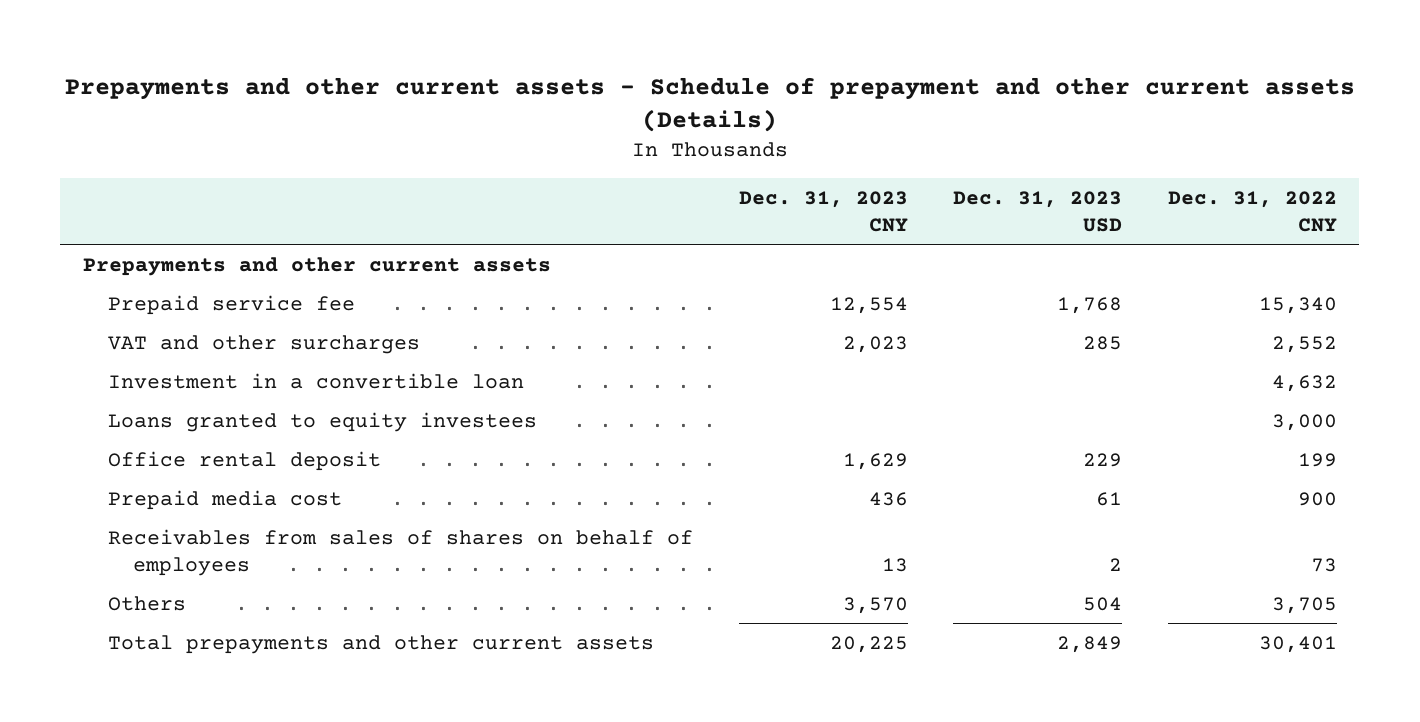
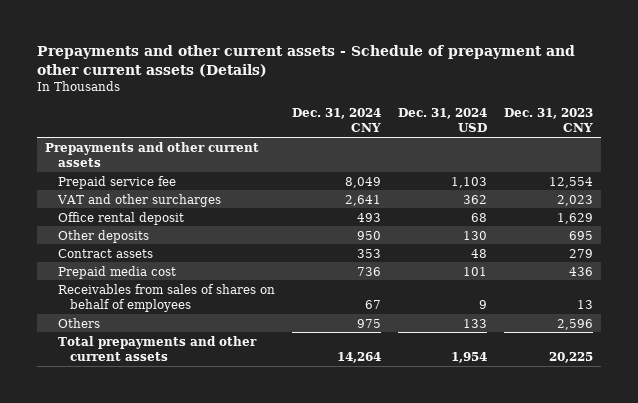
[953,190,1123,233] Dec. 31, 2023 USD -> none
[1167,190,1337,233] Dec. 31, 2022 CNY -> none
none -> [291,108,381,133] Dec. 31, 2024 CNY
none -> [397,108,487,133] Dec. 31, 2024 USD
[108,372,525,389] Investment in a convertible loan -> none
[108,411,538,432] Loans granted to equity investees -> none
none -> [57,229,149,243] Other deposits
none -> [57,248,153,258] Contract assets
[842,596,908,614] 3,570 -> [556,318,593,330] 2,596

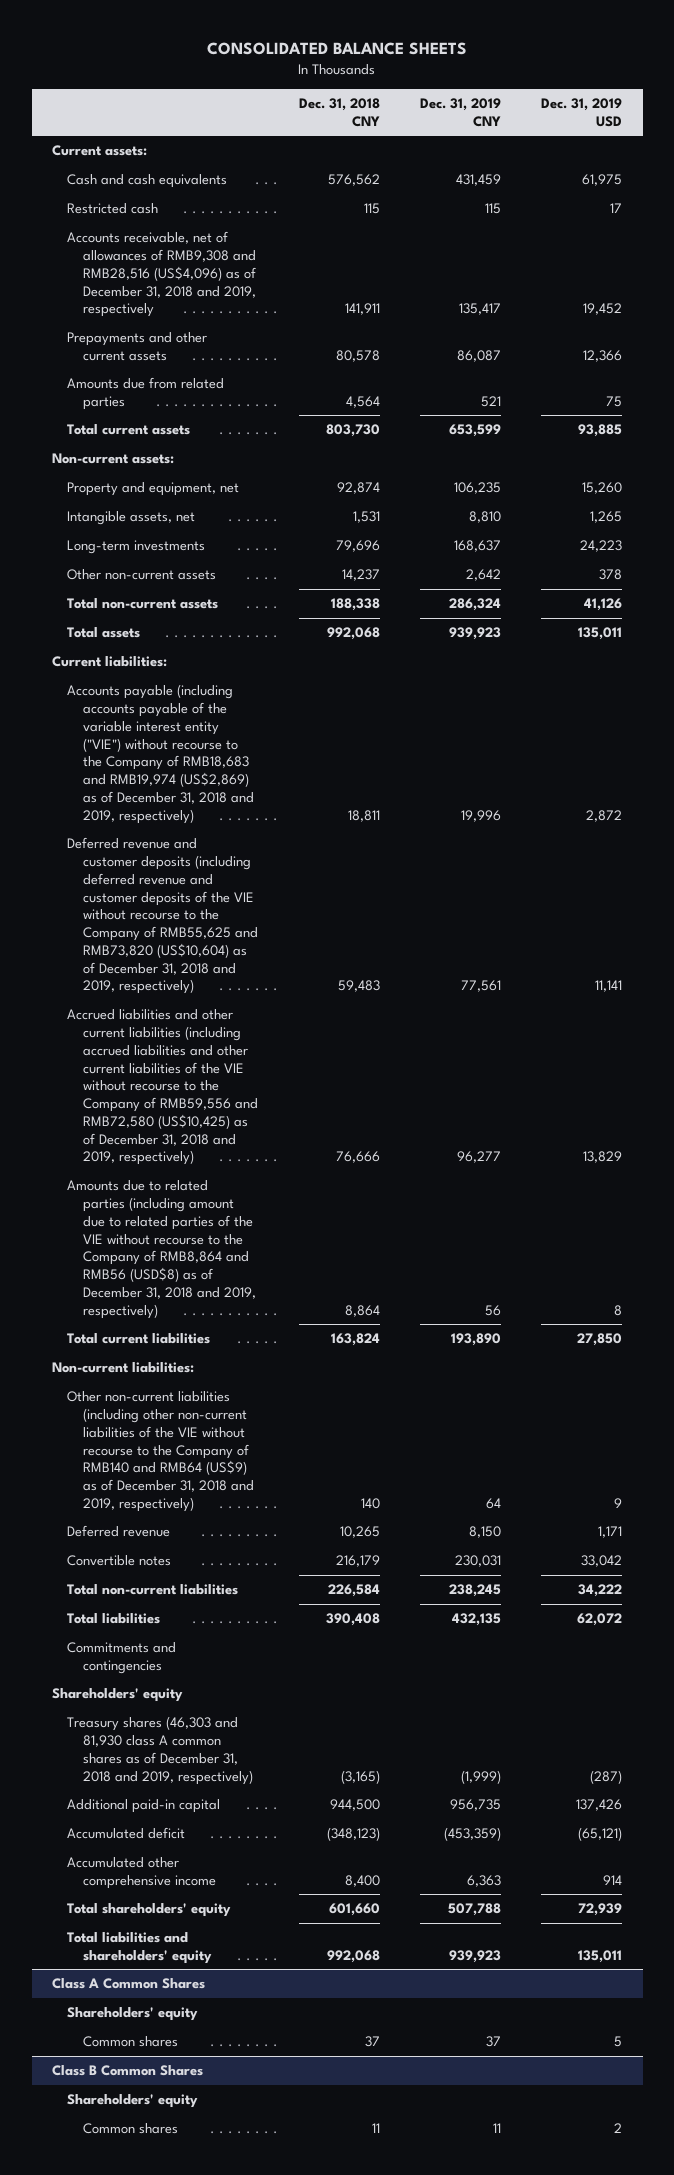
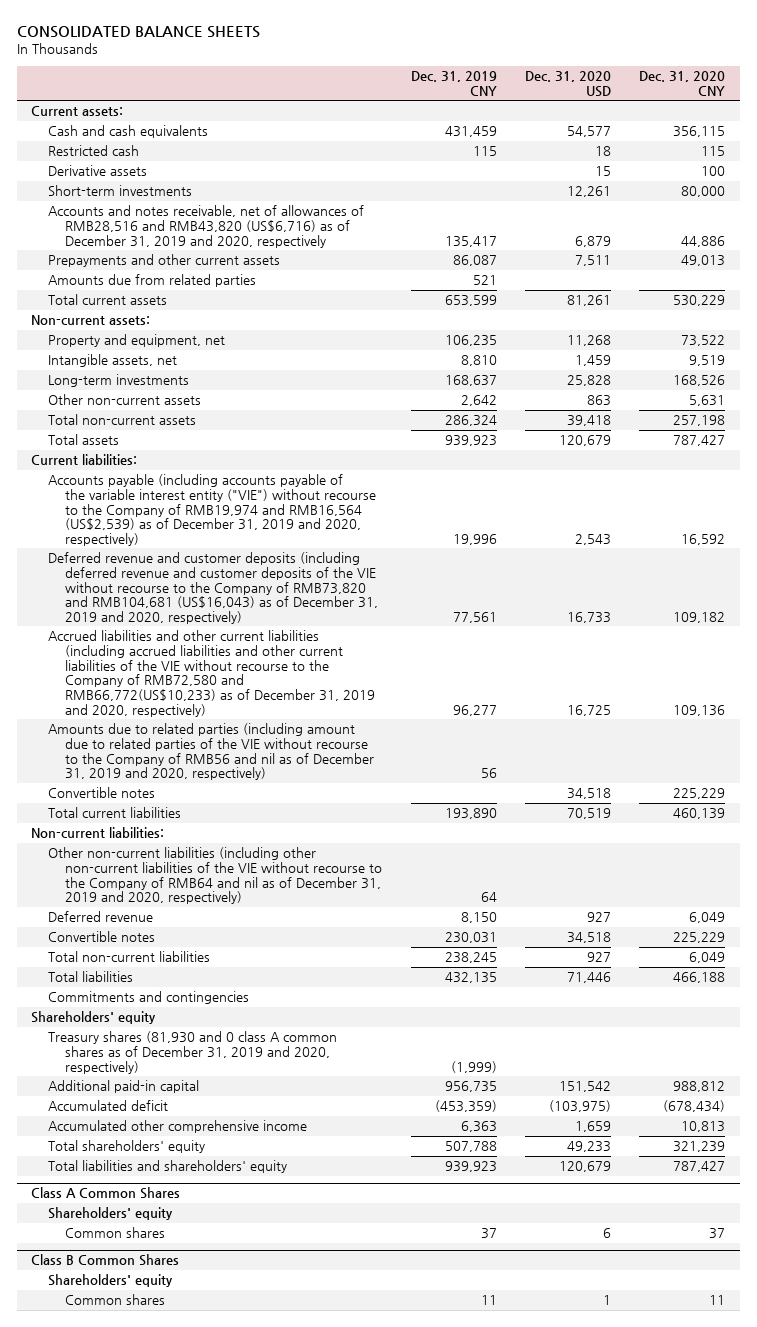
[298,98,380,127] Dec. 31, 2018 CNY -> none
[541,98,623,127] Dec. 31, 2019 USD -> none
none -> [524,70,611,97] Dec. 31, 2020 USD
none -> [639,70,726,96] Dec. 31, 2020 CNY
none -> [48,165,148,177] Derivative assets
none -> [48,185,193,197] Short-term investments
[67,231,257,318] Accounts receivable, net of allowances of RMB9,308 and RMB28,516 (US$4,096) as of December 31, 2018 and 2019, respectively -> [48,205,365,248] Accounts and notes receivable, net of allowances of RMB28,516 and RMB43,820 (US$6,716) as of December 31, 2019 and 2020, respectively
[67,684,255,824] Accounts payable (including accounts payable of the variable interest entity ("VIE") without recourse to the Company of RMB18,683 and RMB19,974 (US$2,869) as of December 31, 2018 and 2019, respectively) -> [48,474,377,546] Accounts payable (including accounts payable of the variable interest entity ("VIE") without recourse to the Company of RMB19,974 and RMB16,564 (US$2,539) as of December 31, 2019 and 2020, respectively)
[67,837,259,995] Deferred revenue and customer deposits (including deferred revenue and customer deposits of the VIE without recourse to the Company of RMB55,625 and RMB73,820 (US$10,604) as of December 31, 2018 and 2019, respectively) -> [48,552,379,624] Deferred revenue and customer deposits (including deferred revenue and customer deposits of the VIE without recourse to the Company of RMB73,820 and RMB104,681 (US$16,043) as of December 31, 2019 and 2020, respectively)
[67,1009,259,1166] Accrued liabilities and other current liabilities (including accrued liabilities and other current liabilities of the VIE without recourse to the Company of RMB59,556 and RMB72,580 (US$10,425) as of December 31, 2018 and 2019, respectively) -> [48,630,376,717] Accrued liabilities and other current liabilities (including accrued liabilities and other current liabilities of the VIE without recourse to the Company of RMB72,580 and RMB66,772(US$10,233) as of December 31, 2019 and 2020, respectively)
[67,1180,257,1319] Amounts due to related parties (including amount due to related parties of the VIE without recourse to the Company of RMB8,864 and RMB56 (USD$8) as of December 31, 2018 and 2019, respectively) -> [48,723,375,781] Amounts due to related parties (including amount due to related parties of the VIE without recourse to the Company of RMB56 and nil as of December 31, 2019 and 2020, respectively)
none -> [48,787,156,799] Convertible notes
[67,1391,255,1512] Other non-current liabilities (including other non-current liabilities of the VIE without recourse to the Company of RMB140 and RMB64 (US$9) as of December 31, 2018 and 2019, respectively) -> [48,847,383,905] Other non-current liabilities (including other non-current liabilities of the VIE without recourse to the Company of RMB64 and nil as of December 31, 2019 and 2020, respectively)
[67,1716,254,1785] Treasury shares (46,303 and 81,930 class A common shares as of December 31, 2018 and 2019, respectively) -> [48,1031,338,1074] Treasury shares (81,930 and 0 class A common shares as of December 31, 2019 and 2020, respectively)

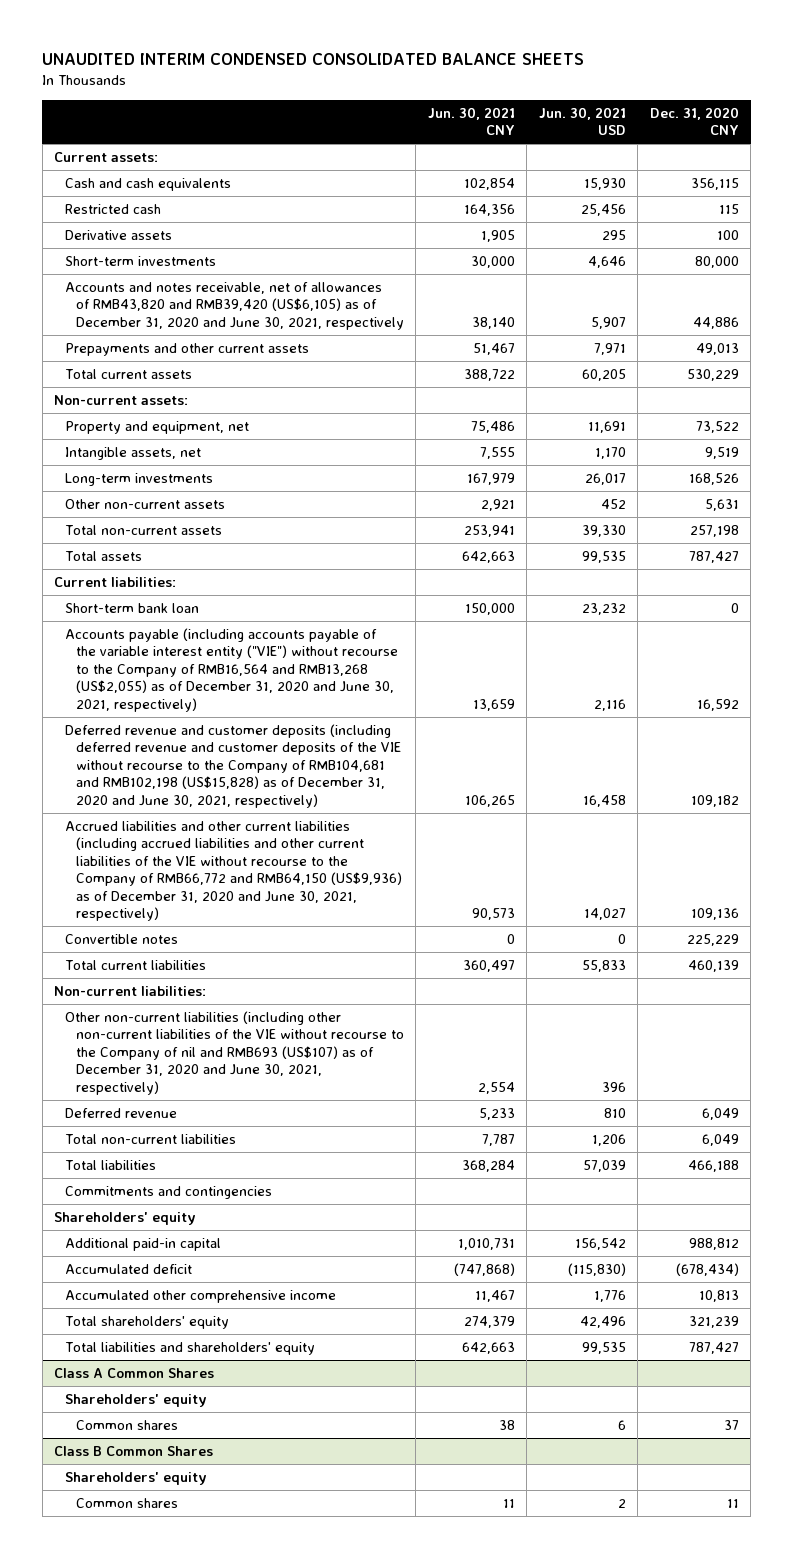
[17,26,261,39] CONSOLIDATED BALANCE SHEETS -> [42,53,585,66] UNAUDITED INTERIM CONDENSED CONSOLIDATED BALANCE SHEETS
[410,70,497,96] Dec. 31, 2019 CNY -> none
[524,70,611,97] Dec. 31, 2020 USD -> none
none -> [427,106,515,136] Jun. 30, 2021 CNY
none -> [538,106,626,136] Jun. 30, 2021 USD
[48,205,365,248] Accounts and notes receivable, net of allowances of RMB28,516 and RMB43,820 (US$6,716) as of December 31, 2019 and 2020, respectively -> [65,281,404,330] Accounts and notes receivable, net of allowances of RMB43,820 and RMB39,420 (US$6,105) as of December 31, 2020 and June 30, 2021, respectively
[48,274,257,288] Amounts due from related parties -> none
[48,723,375,781] Amounts due to related parties (including amount due to related parties of the VIE without recourse to the Company of RMB56 and nil as of December 31, 2019 and 2020, respectively) -> none
none -> [65,602,200,613] Short-term bank loan
[48,474,377,546] Accounts payable (including accounts payable of the variable interest entity ("VIE") without recourse to the Company of RMB19,974 and RMB16,564 (US$2,539) as of December 31, 2019 and 2020, respectively) -> [65,627,398,712] Accounts payable (including accounts payable of the variable interest entity ("VIE") without recourse to the Company of RMB16,564 and RMB13,268 (US$2,055) as of December 31, 2020 and June 30, 2021, respectively)
[48,552,379,624] Deferred revenue and customer deposits (including deferred revenue and customer deposits of the VIE without recourse to the Company of RMB73,820 and RMB104,681 (US$16,043) as of December 31, 2019 and 2020, respectively) -> [65,723,401,808] Deferred revenue and customer deposits (including deferred revenue and customer deposits of the VIE without recourse to the Company of RMB104,681 and RMB102,198 (US$15,828) as of December 31, 2020 and June 30, 2021, respectively)
[48,630,376,717] Accrued liabilities and other current liabilities (including accrued liabilities and other current liabilities of the VIE without recourse to the Company of RMB72,580 and RMB66,772(US$10,233) as of December 31, 2019 and 2020, respectively) -> [65,820,402,922] Accrued liabilities and other current liabilities (including accrued liabilities and other current liabilities of the VIE without recourse to the Company of RMB66,772 and RMB64,150 (US$9,936) as of December 31, 2020 and June 30, 2021, respectively)
[48,847,383,905] Other non-current liabilities (including other non-current liabilities of the VIE without recourse to the Company of RMB64 and nil as of December 31, 2019 and 2020, respectively) -> [65,1010,404,1095] Other non-current liabilities (including other non-current liabilities of the VIE without recourse to the Company of nil and RMB693 (US$107) as of December 31, 2020 and June 30, 2021, respectively)
[48,931,156,943] Convertible notes -> none
[48,1031,338,1074] Treasury shares (81,930 and 0 class A common shares as of December 31, 2019 and 2020, respectively) -> none

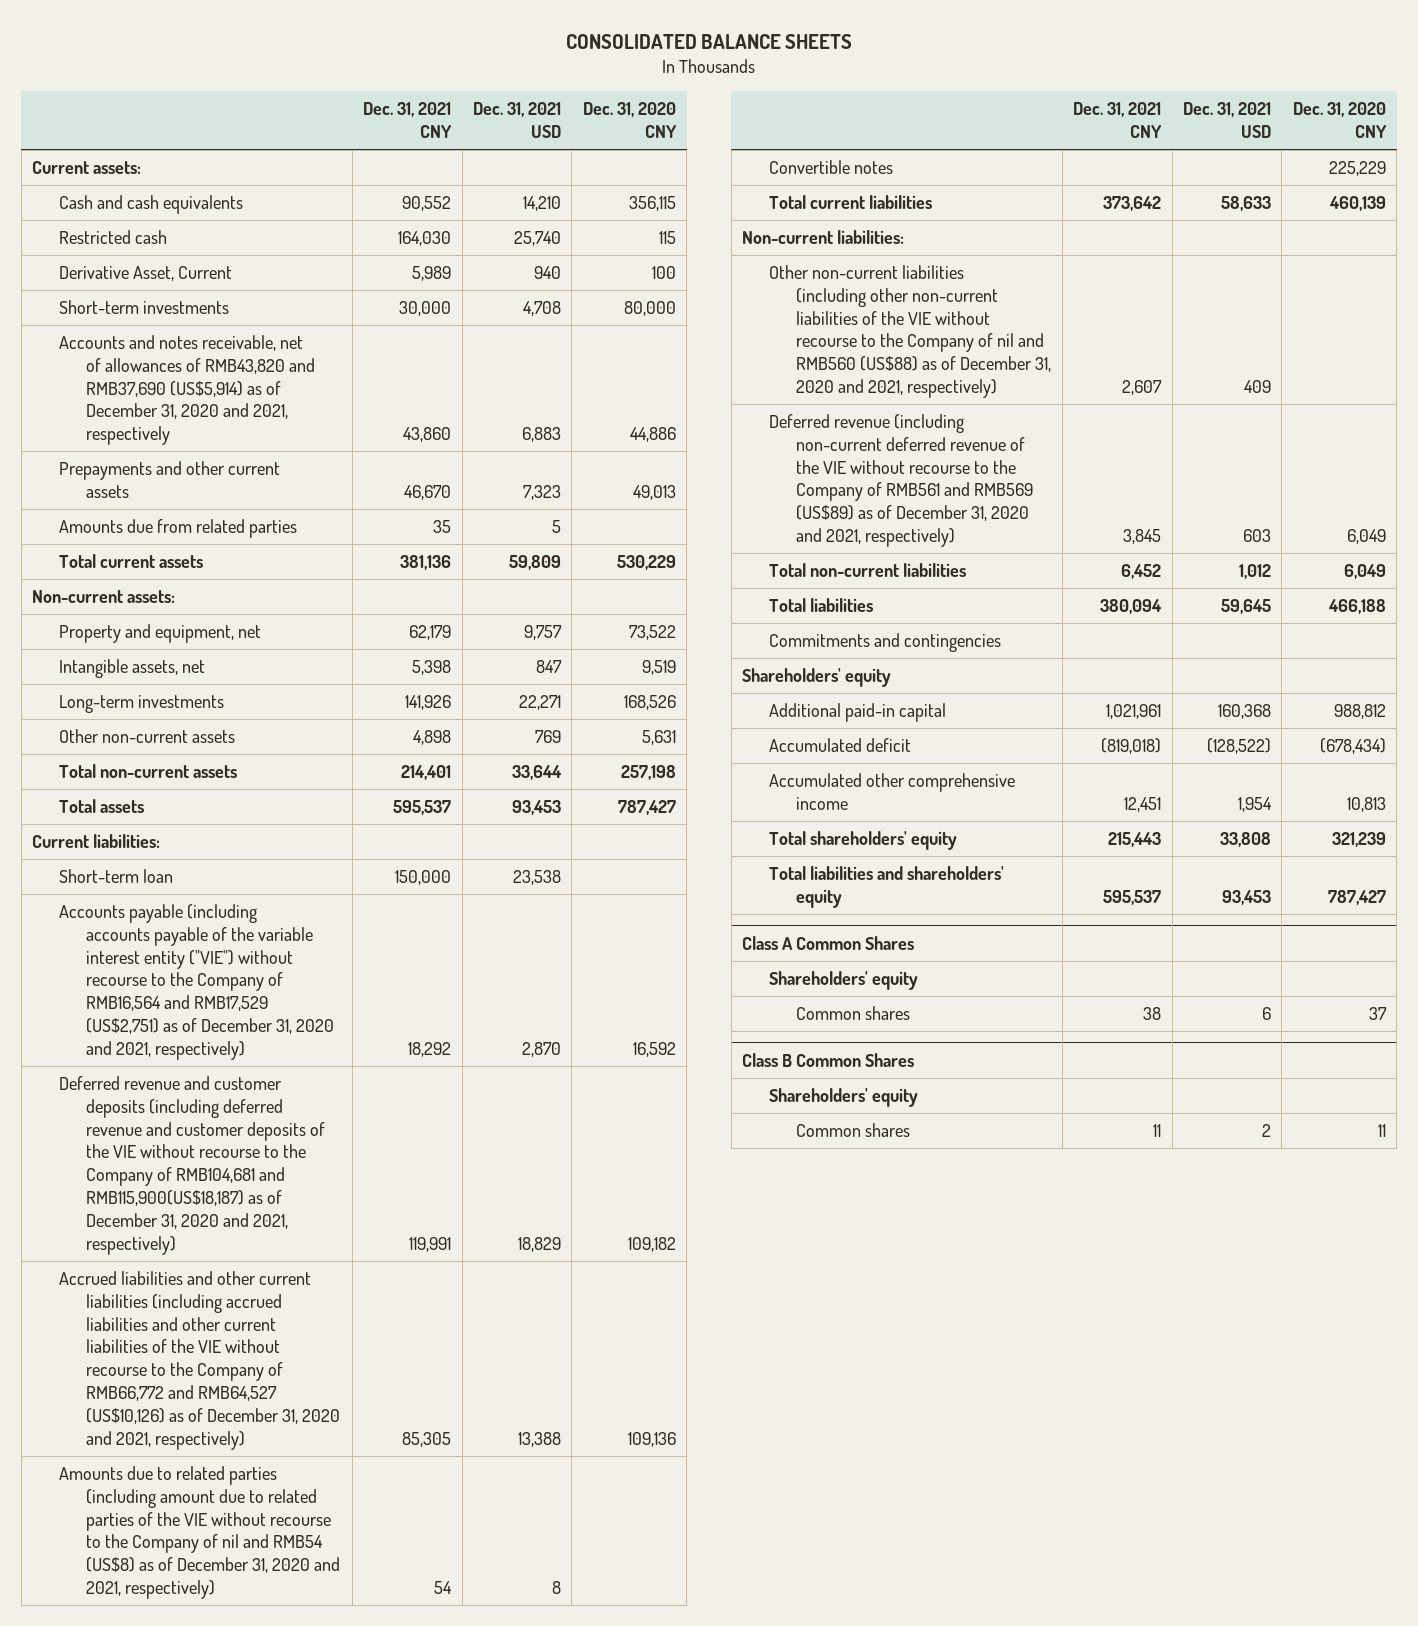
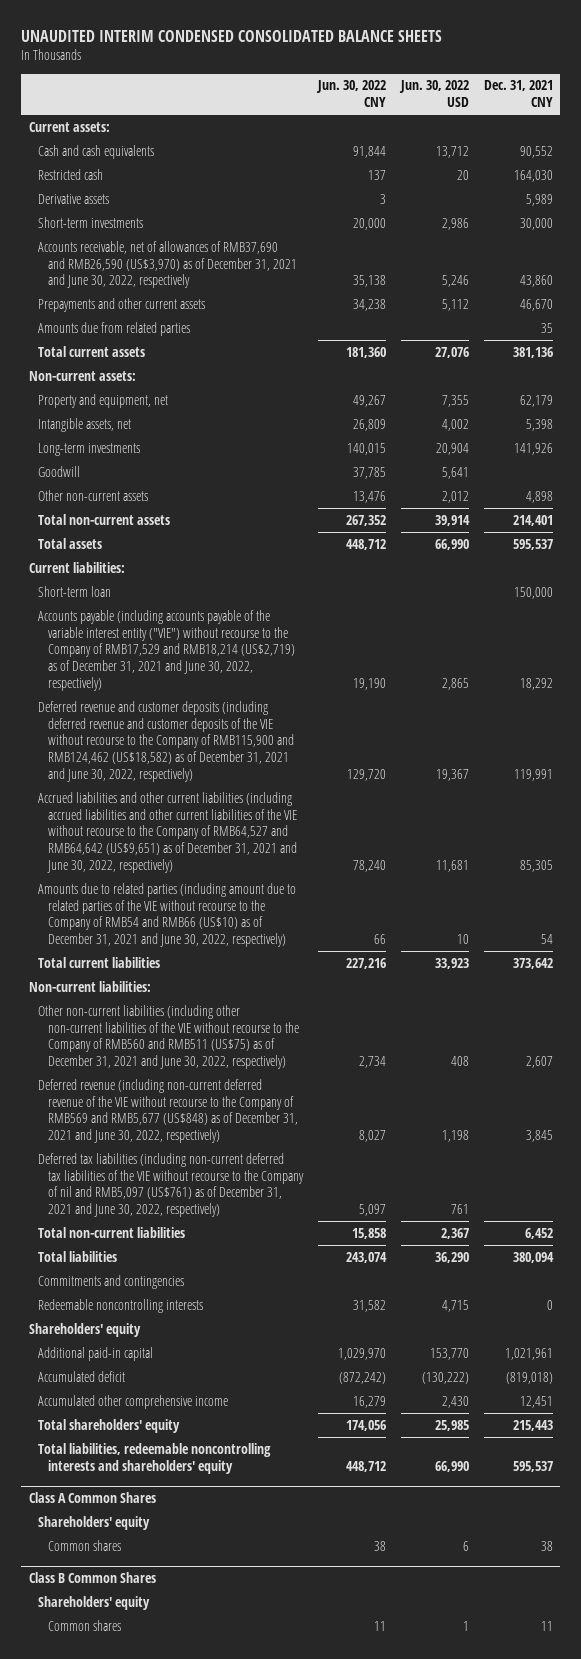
[566,34,853,50] CONSOLIDATED BALANCE SHEETS -> [21,30,443,43] UNAUDITED INTERIM CONDENSED CONSOLIDATED BALANCE SHEETS
[473,102,562,138] Dec. 31, 2021 USD -> none
[582,102,677,138] Dec. 31, 2020 CNY -> none
none -> [315,80,386,108] Jun. 30, 2022 CNY
none -> [398,80,469,108] Jun. 30, 2022 USD
[59,266,233,282] Derivative Asset, Current -> [38,193,110,204] Derivative assets
[59,335,316,446] Accounts and notes receivable, net of allowances of RMB43,820 and RMB37,690 (US$5,914) as of December 31, 2020 and 2021, respectively -> [38,240,298,289] Accounts receivable, net of allowances of RMB37,690 and RMB26,590 (US$3,970) as of December 31, 2021 and June 30, 2022, respectively
none -> [38,465,81,477] Goodwill
[769,160,894,175] Convertible notes -> none
[59,904,335,1060] Accounts payable (including accounts payable of the variable interest entity ("VIE") without recourse to the Company of RMB16,564 and RMB17,529 (US$2,751) as of December 31, 2020 and 2021, respectively) -> [38,609,296,692] Accounts payable (including accounts payable of the variable interest entity ("VIE") without recourse to the Company of RMB17,529 and RMB18,214 (US$2,719) as of December 31, 2021 and June 30, 2022, respectively)
[59,1076,326,1255] Deferred revenue and customer deposits (including deferred revenue and customer deposits of the VIE without recourse to the Company of RMB104,681 and RMB115,900(US$18,187) as of December 31, 2020 and 2021, respectively) -> [38,700,295,783] Deferred revenue and customer deposits (including deferred revenue and customer deposits of the VIE without recourse to the Company of RMB115,900 and RMB124,462 (US$18,582) as of December 31, 2021 and June 30, 2022, respectively)
[59,1271,341,1450] Accrued liabilities and other current liabilities (including accrued liabilities and other current liabilities of the VIE without recourse to the Company of RMB66,772 and RMB64,527 (US$10,126) as of December 31, 2020 and 2021, respectively) -> [38,791,298,874] Accrued liabilities and other current liabilities (including accrued liabilities and other current liabilities of the VIE without recourse to the Company of RMB64,527 and RMB64,642 (US$9,651) as of December 31, 2021 and June 30, 2022, respectively)
[59,1466,341,1600] Amounts due to related parties (including amount due to related parties of the VIE without recourse to the Company of nil and RMB54 (US$8) as of December 31, 2020 and 2021, respectively) -> [38,882,297,948] Amounts due to related parties (including amount due to related parties of the VIE without recourse to the Company of RMB54 and RMB66 (US$10) as of December 31, 2021 and June 30, 2022, respectively)
[769,265,1052,399] Other non-current liabilities (including other non-current liabilities of the VIE without recourse to the Company of nil and RMB560 (US$88) as of December 31, 2020 and 2021, respectively) -> [38,1004,300,1070] Other non-current liabilities (including other non-current liabilities of the VIE without recourse to the Company of RMB560 and RMB511 (US$75) as of December 31, 2021 and June 30, 2022, respectively)
[769,414,1034,548] Deferred revenue (including non-current deferred revenue of the VIE without recourse to the Company of RMB561 and RMB569 (US$89) as of December 31, 2020 and 2021, respectively) -> [38,1078,299,1144] Deferred revenue (including non-current deferred revenue of the VIE without recourse to the Company of RMB569 and RMB5,677 (US$848) as of December 31, 2021 and June 30, 2022, respectively)
none -> [38,1152,305,1218] Deferred tax liabilities (including non-current deferred tax liabilities of the VIE without recourse to the Company of nil and RMB5,097 (US$761) as of December 31, 2021 and June 30, 2022, respectively)
none -> [38,1298,204,1313] Redeemable noncontrolling interests
[769,866,1005,908] Total liabilities and shareholders' equity -> [38,1442,272,1474] Total liabilities, redeemable noncontrolling interests and shareholders' equity

